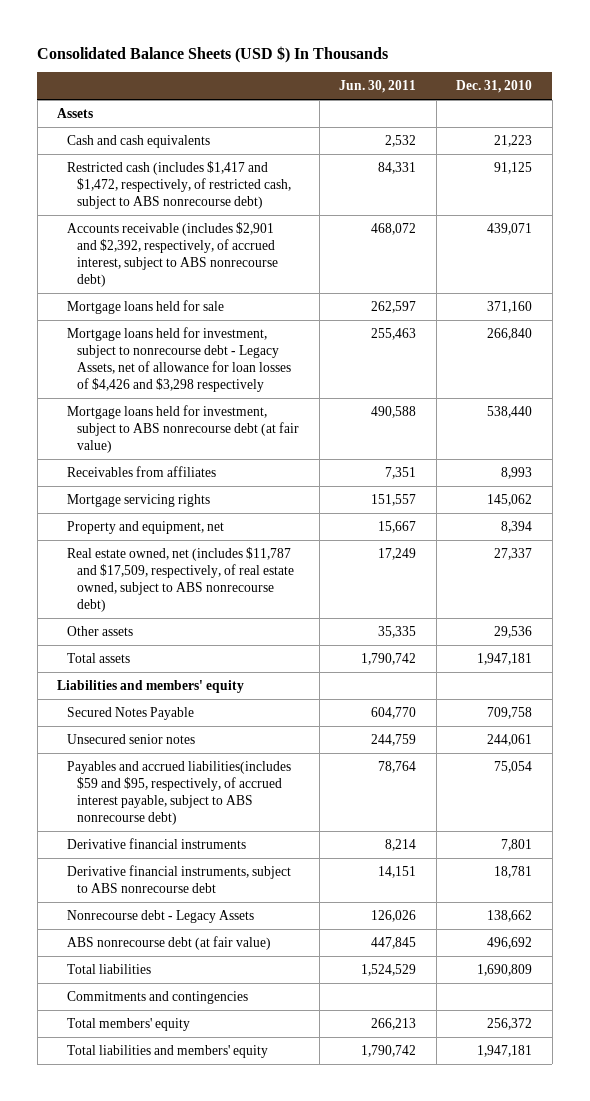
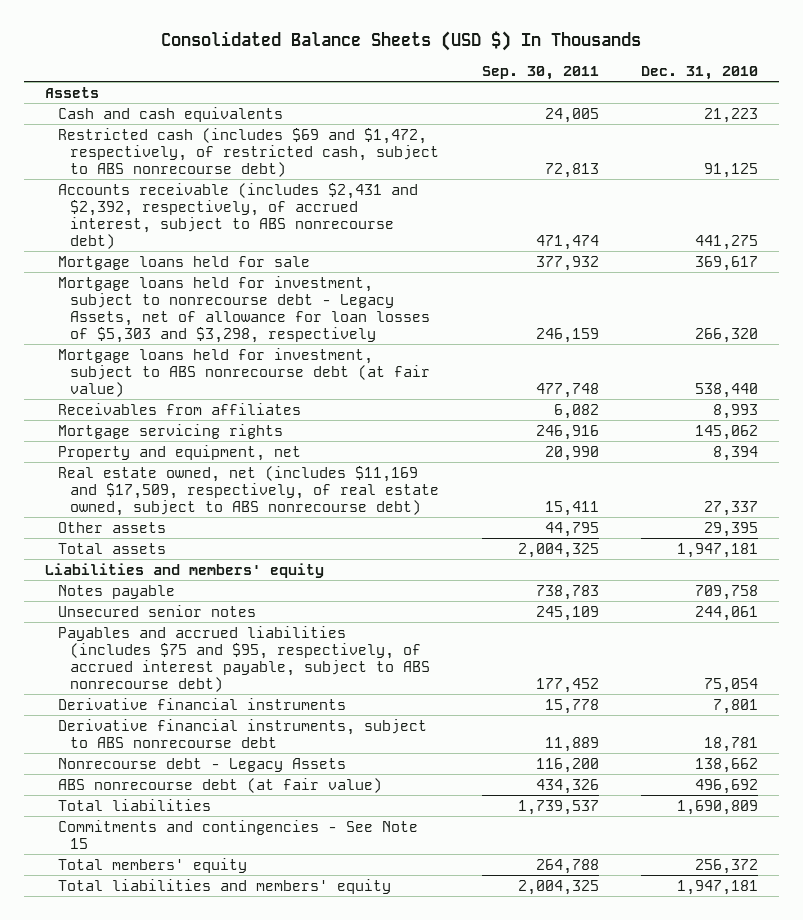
[339,80,417,94] Jun. 30, 2011 -> none
none -> [481,65,599,80] Sep. 30, 2011
[67,161,292,209] Restricted cash (includes $1,417 and $1,472, respectively, of restricted cash, subject to ABS nonrecourse debt) -> [57,127,440,177] Restricted cash (includes $69 and $1,472, respectively, of restricted cash, subject to ABS nonrecourse debt)
[67,222,279,287] Accounts receivable (includes $2,901 and $2,392, respectively, of accrued interest, subject to ABS nonrecourse debt) -> [57,182,418,249] Accounts receivable (includes $2,431 and $2,392, respectively, of accrued interest, subject to ABS nonrecourse debt)
[487,223,533,236] 439,071 -> [695,234,759,250] 441,275
[487,301,533,314] 371,160 -> [695,255,759,271] 369,617
[67,327,292,392] Mortgage loans held for investment, subject to nonrecourse debt - Legacy Assets, net of allowance for loan losses of $4,426 and $3,298 respectively -> [57,275,431,343] Mortgage loans held for investment, subject to nonrecourse debt - Legacy Assets, net of allowance for loan losses of $5,303 and $3,298, respectively
[487,328,533,341] 266,840 -> [695,327,759,343] 266,320
[67,547,295,612] Real estate owned, net (includes $11,787 and $17,509, respectively, of real estate owned, subject to ABS nonrecourse debt) -> [57,465,440,516] Real estate owned, net (includes $11,169 and $17,509, respectively, of real estate owned, subject to ABS nonrecourse debt)
[494,626,533,639] 29,536 -> [704,521,759,537] 29,395
[67,707,195,721] Secured Notes Payable -> [57,584,175,599] Notes payable
[67,761,292,825] Payables and accrued liabilities(includes $59 and $95, respectively, of accrued interest payable, subject to ABS nonrecourse debt) -> [57,625,431,692] Payables and accrued liabilities (includes $75 and $95, respectively, of accrued interest payable, subject to ABS nonrecourse debt)
[67,991,249,1005] Commitments and contingencies -> [57,819,418,849] Commitments and contingencies - See Note 15

